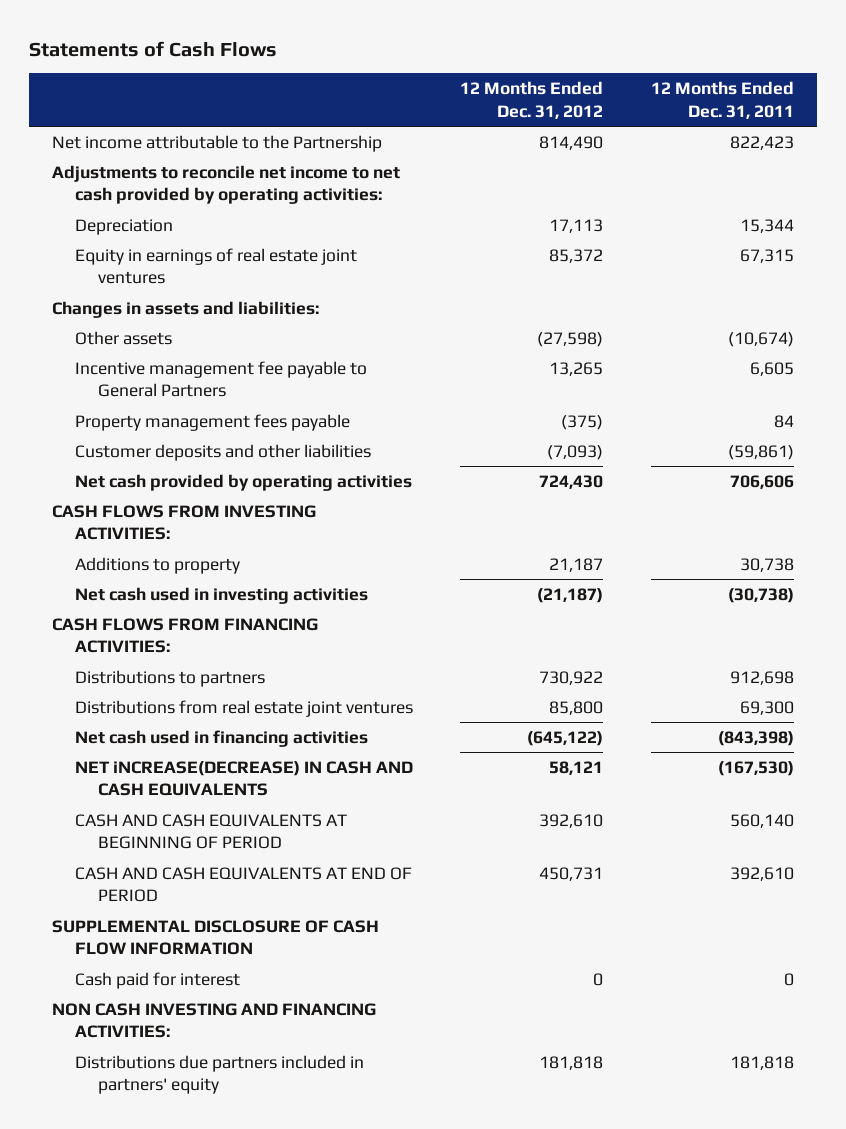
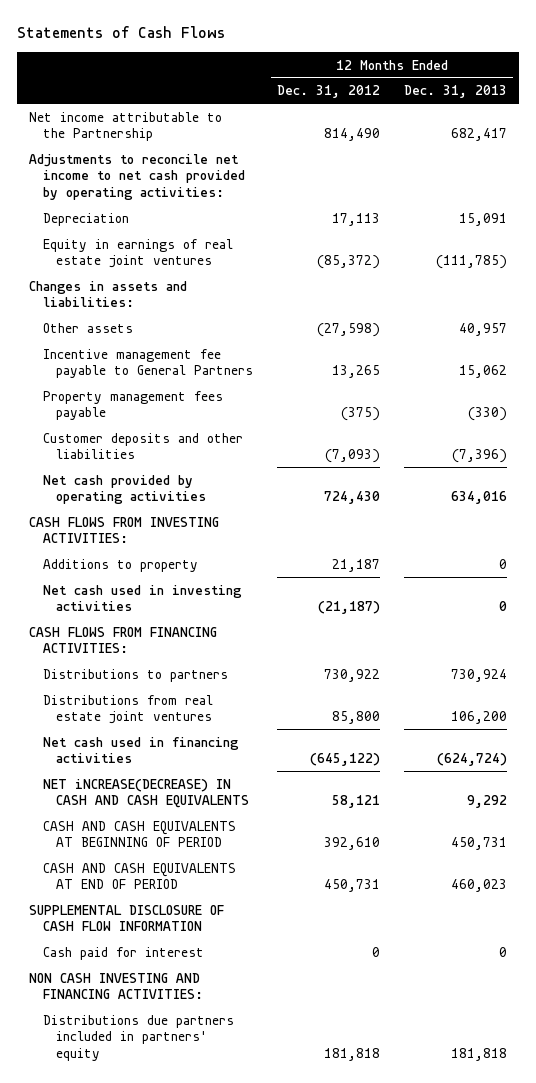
[650,81,794,119] 12 Months Ended Dec. 31, 2011 -> none
none -> [404,85,508,99] Dec. 31, 2013
[549,248,604,263] 85,372 -> [317,255,381,270] (85,372)

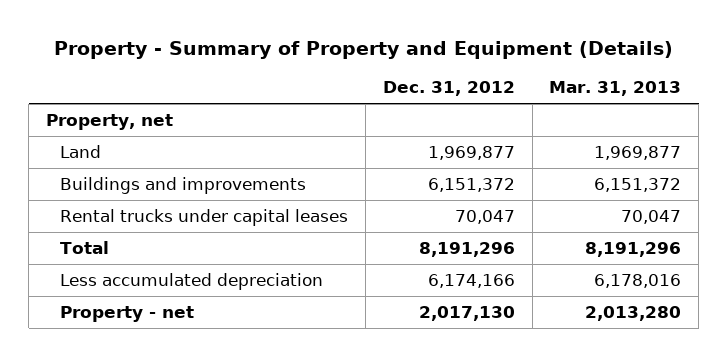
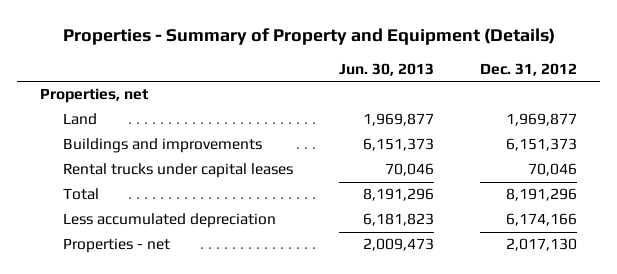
[53,40,673,59] Property - Summary of Property and Equipment (Details) -> [62,28,555,46] Properties - Summary of Property and Equipment (Details)
[549,81,682,97] Mar. 31, 2013 -> none
none -> [339,62,435,76] Jun. 30, 2013
[45,114,173,131] Property, net -> [39,88,148,104] Properties, net
[427,178,515,193] 6,151,372 -> [506,138,578,152] 6,151,373
[454,210,515,225] 70,047 -> [528,163,578,177] 70,046
[60,306,195,323] Property - net -> [63,238,171,254] Properties - net

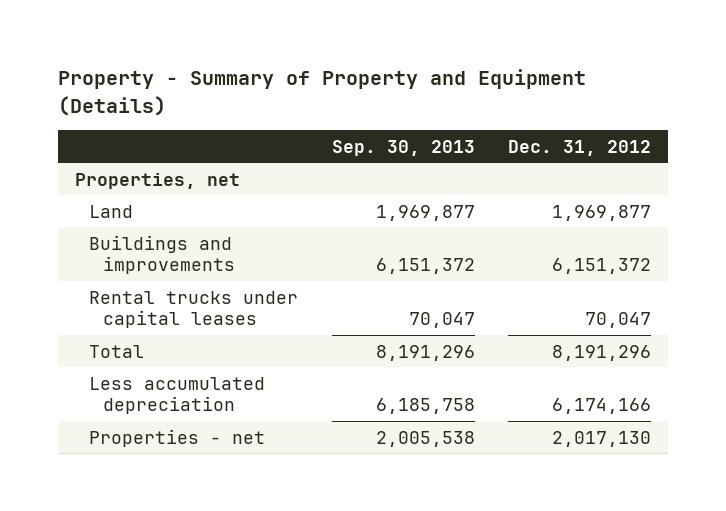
[62,28,555,46] Properties - Summary of Property and Equipment (Details) -> [58,69,587,116] Property - Summary of Property and Equipment (Details)
[339,62,435,76] Jun. 30, 2013 -> none
none -> [331,139,475,156] Sep. 30, 2013
[506,138,578,152] 6,151,373 -> [552,258,652,275] 6,151,372
[528,163,578,177] 70,046 -> [585,312,652,329] 70,047

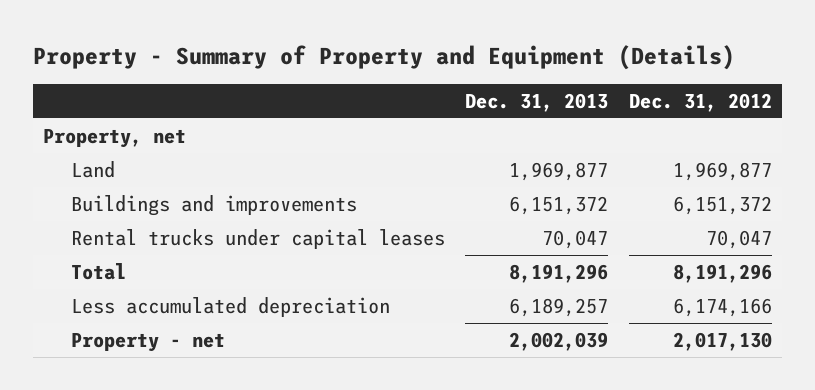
[331,139,475,156] Sep. 30, 2013 -> none
none -> [465,92,609,112] Dec. 31, 2013
[75,172,241,189] Properties, net -> [43,128,187,148] Property, net
[88,428,265,447] Properties - net -> [70,332,225,352] Property - net

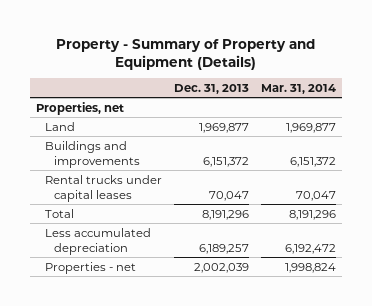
[628,92,772,112] Dec. 31, 2012 -> none
none -> [260,83,336,94] Mar. 31, 2014
[43,128,187,148] Property, net -> [36,101,125,115] Properties, net
[70,332,225,352] Property - net -> [44,261,136,274] Properties - net

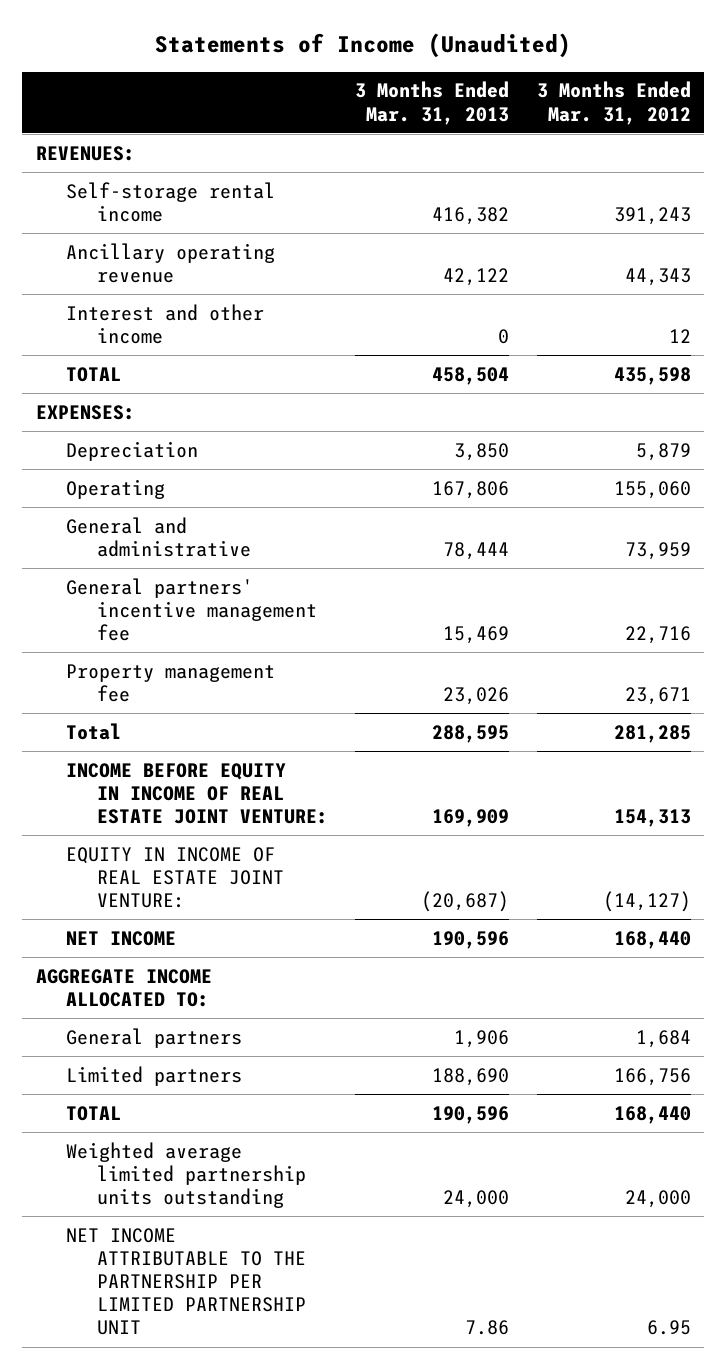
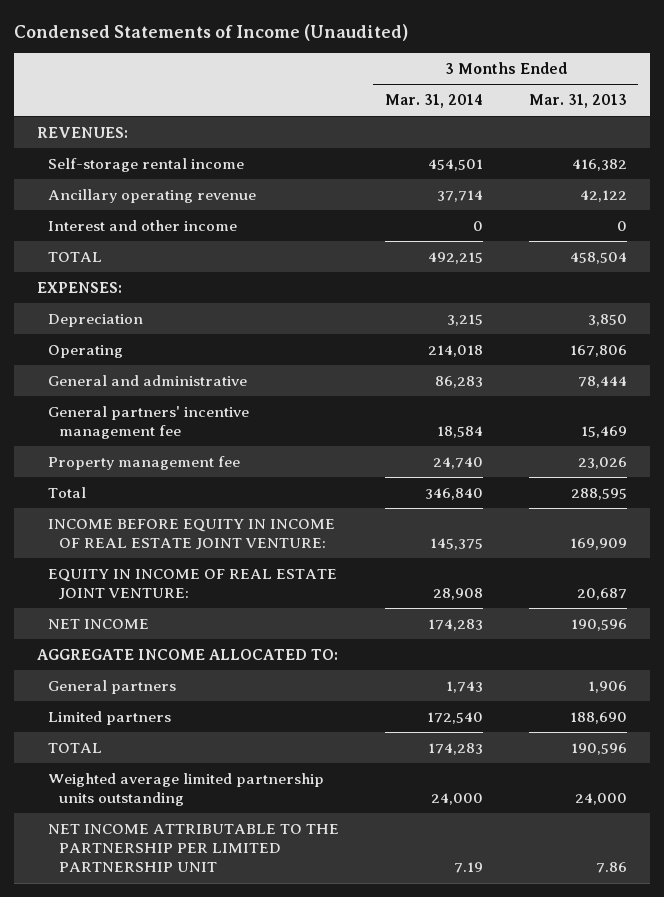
[155,33,572,59] Statements of Income (Unaudited) -> [13,23,408,41] Condensed Statements of Income (Unaudited)
[536,81,691,125] 3 Months Ended Mar. 31, 2012 -> none
none -> [384,94,483,109] Mar. 31, 2014
[421,891,510,913] (20,687) -> [576,588,627,601] 20,687

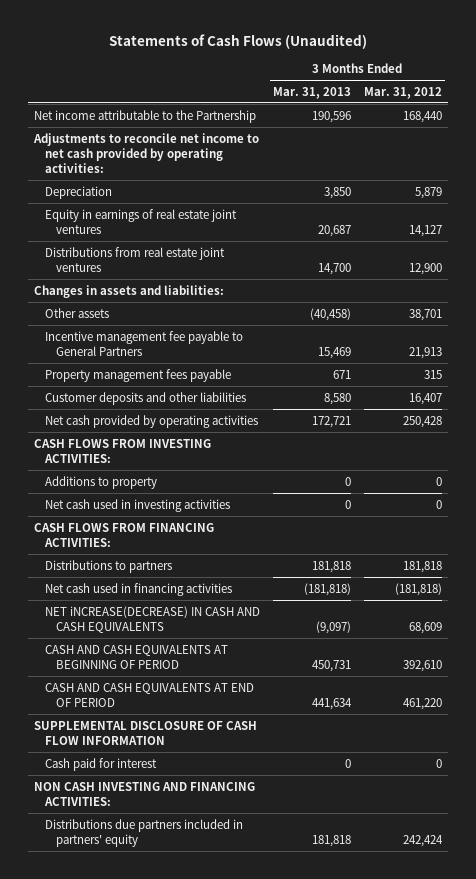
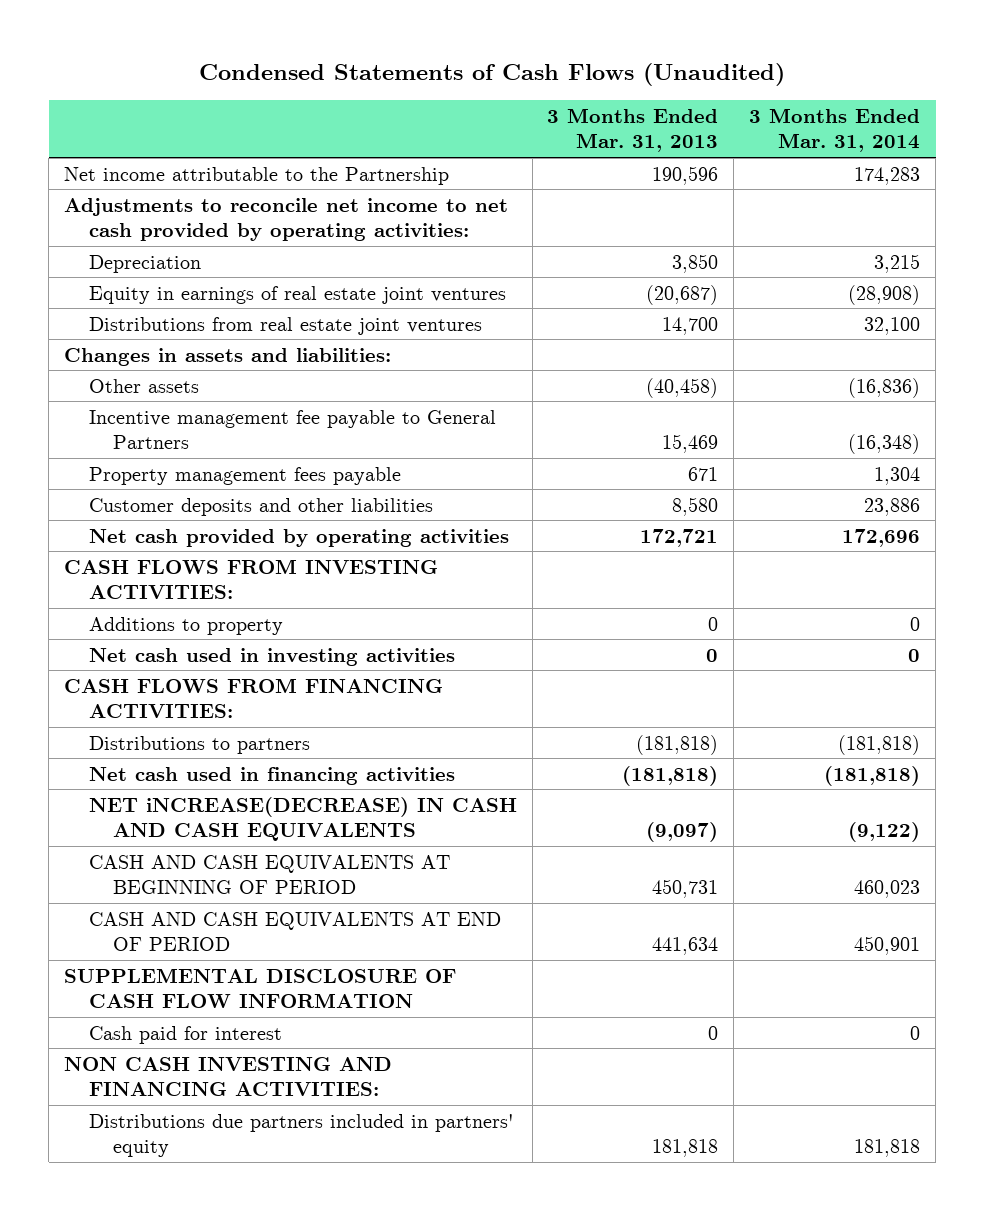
[108,34,367,50] Statements of Cash Flows (Unaudited) -> [199,62,786,86] Condensed Statements of Cash Flows (Unaudited)
[363,86,442,99] Mar. 31, 2012 -> none
none -> [749,107,921,153] 3 Months Ended Mar. 31, 2014
[317,224,351,237] 20,687 -> [646,284,719,305] (20,687)
[311,560,351,573] 181,818 -> [636,734,719,755] (181,818)

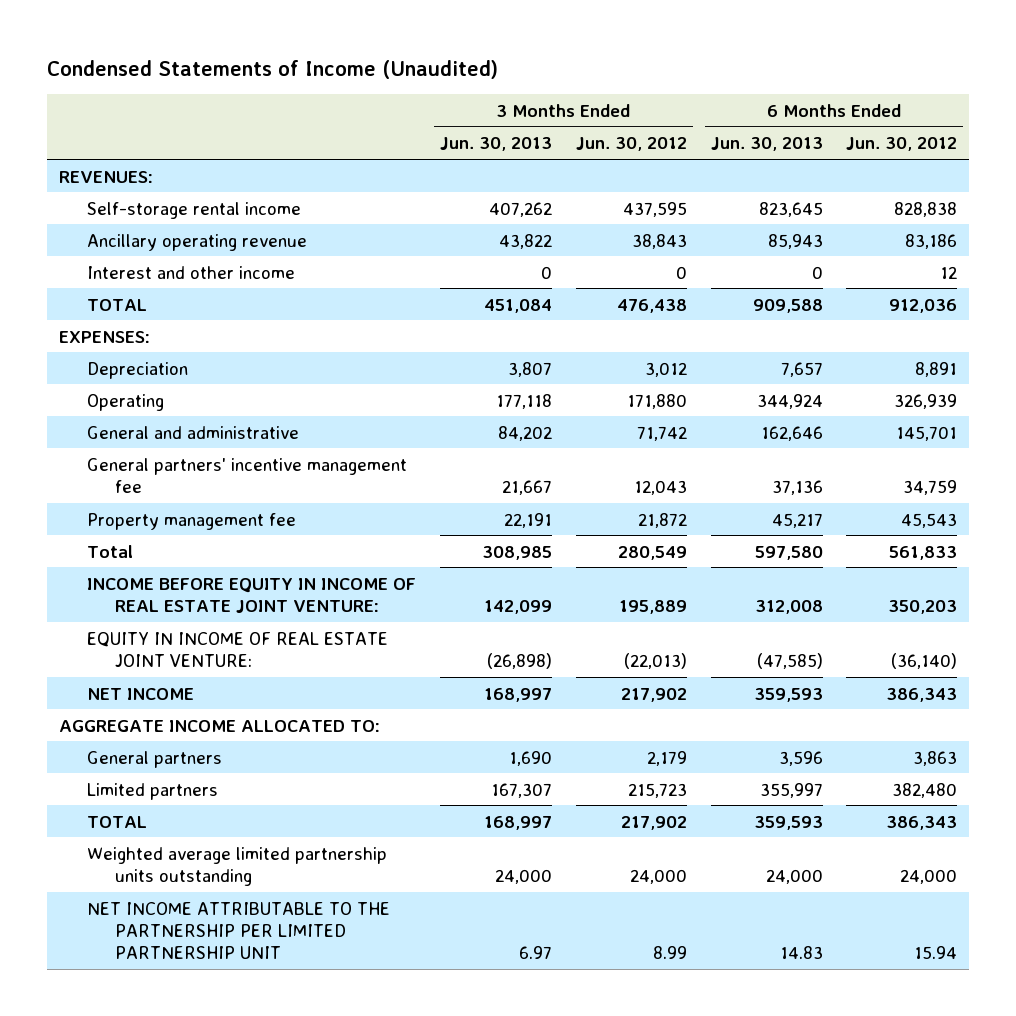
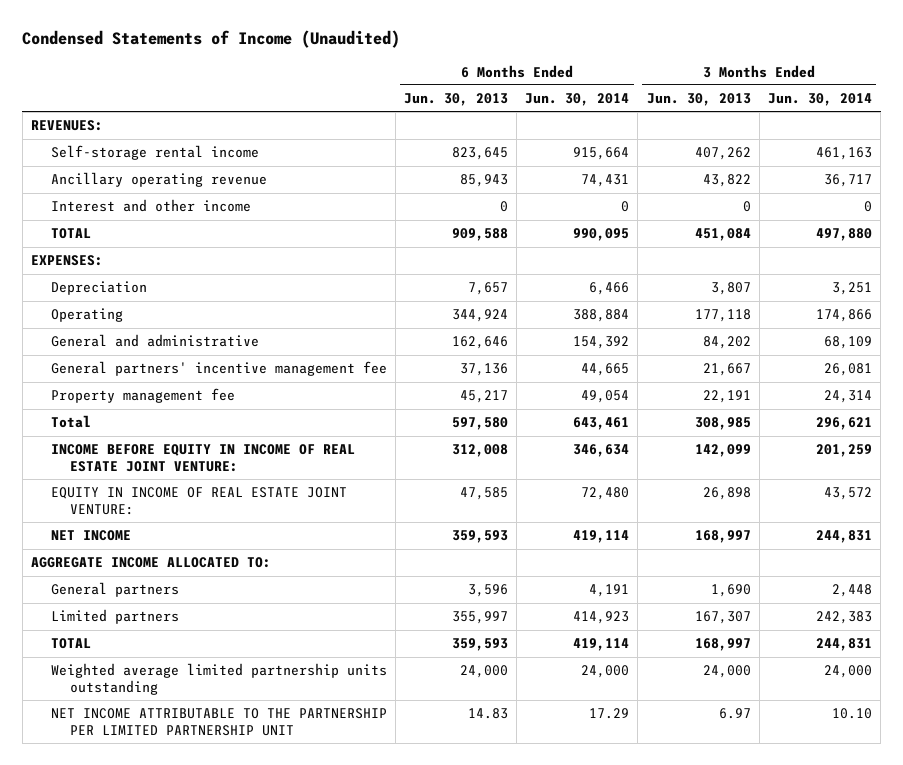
[575,137,687,152] Jun. 30, 2012 -> none
[846,137,958,152] Jun. 30, 2012 -> none
none -> [525,93,630,107] Jun. 30, 2014
none -> [768,93,873,107] Jun. 30, 2014
[486,652,552,669] (26,898) -> [702,487,751,501] 26,898
[756,652,823,669] (47,585) -> [459,487,508,501] 47,585

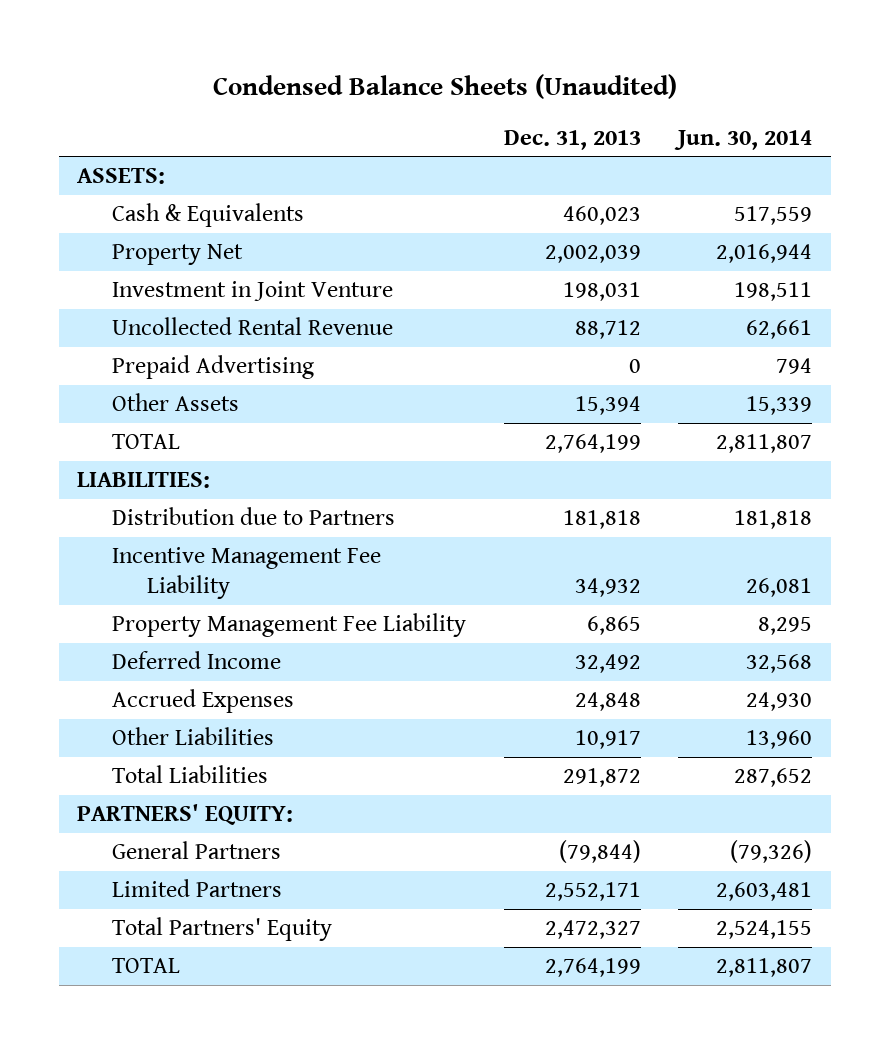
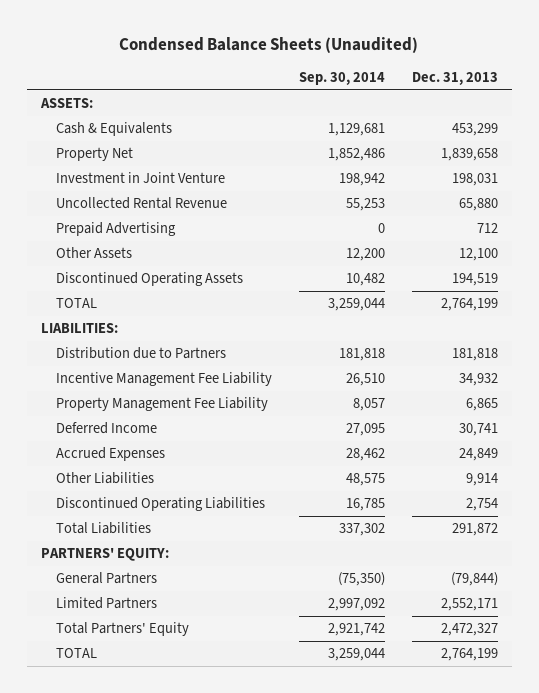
[673,129,812,150] Jun. 30, 2014 -> none
none -> [299,71,386,85] Sep. 30, 2014
[562,206,641,226] 460,023 -> [452,123,499,137] 453,299
[544,245,641,264] 2,002,039 -> [441,148,499,162] 1,839,658
[574,320,641,340] 88,712 -> [459,198,499,212] 65,880
[628,359,641,374] 0 -> [477,223,499,234] 712
[574,396,641,416] 15,394 -> [459,248,499,262] 12,100
none -> [56,272,244,287] Discontinued Operating Assets
[574,654,641,674] 32,492 -> [459,423,499,437] 30,741
[574,692,641,712] 24,848 -> [459,448,499,462] 24,849
[574,730,641,750] 10,917 -> [466,473,499,487] 9,914
none -> [56,497,266,512] Discontinued Operating Liabilities

